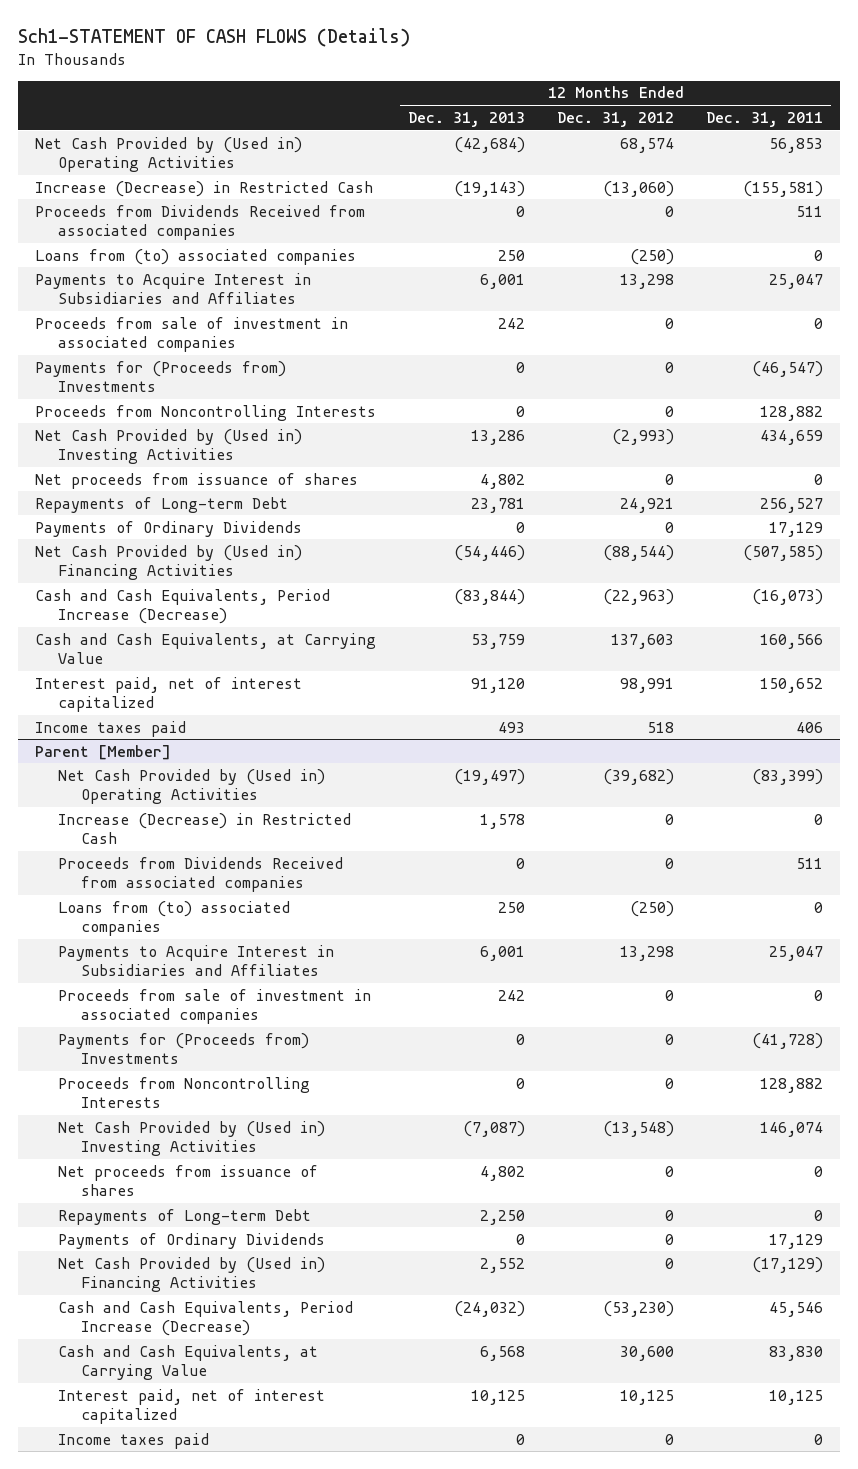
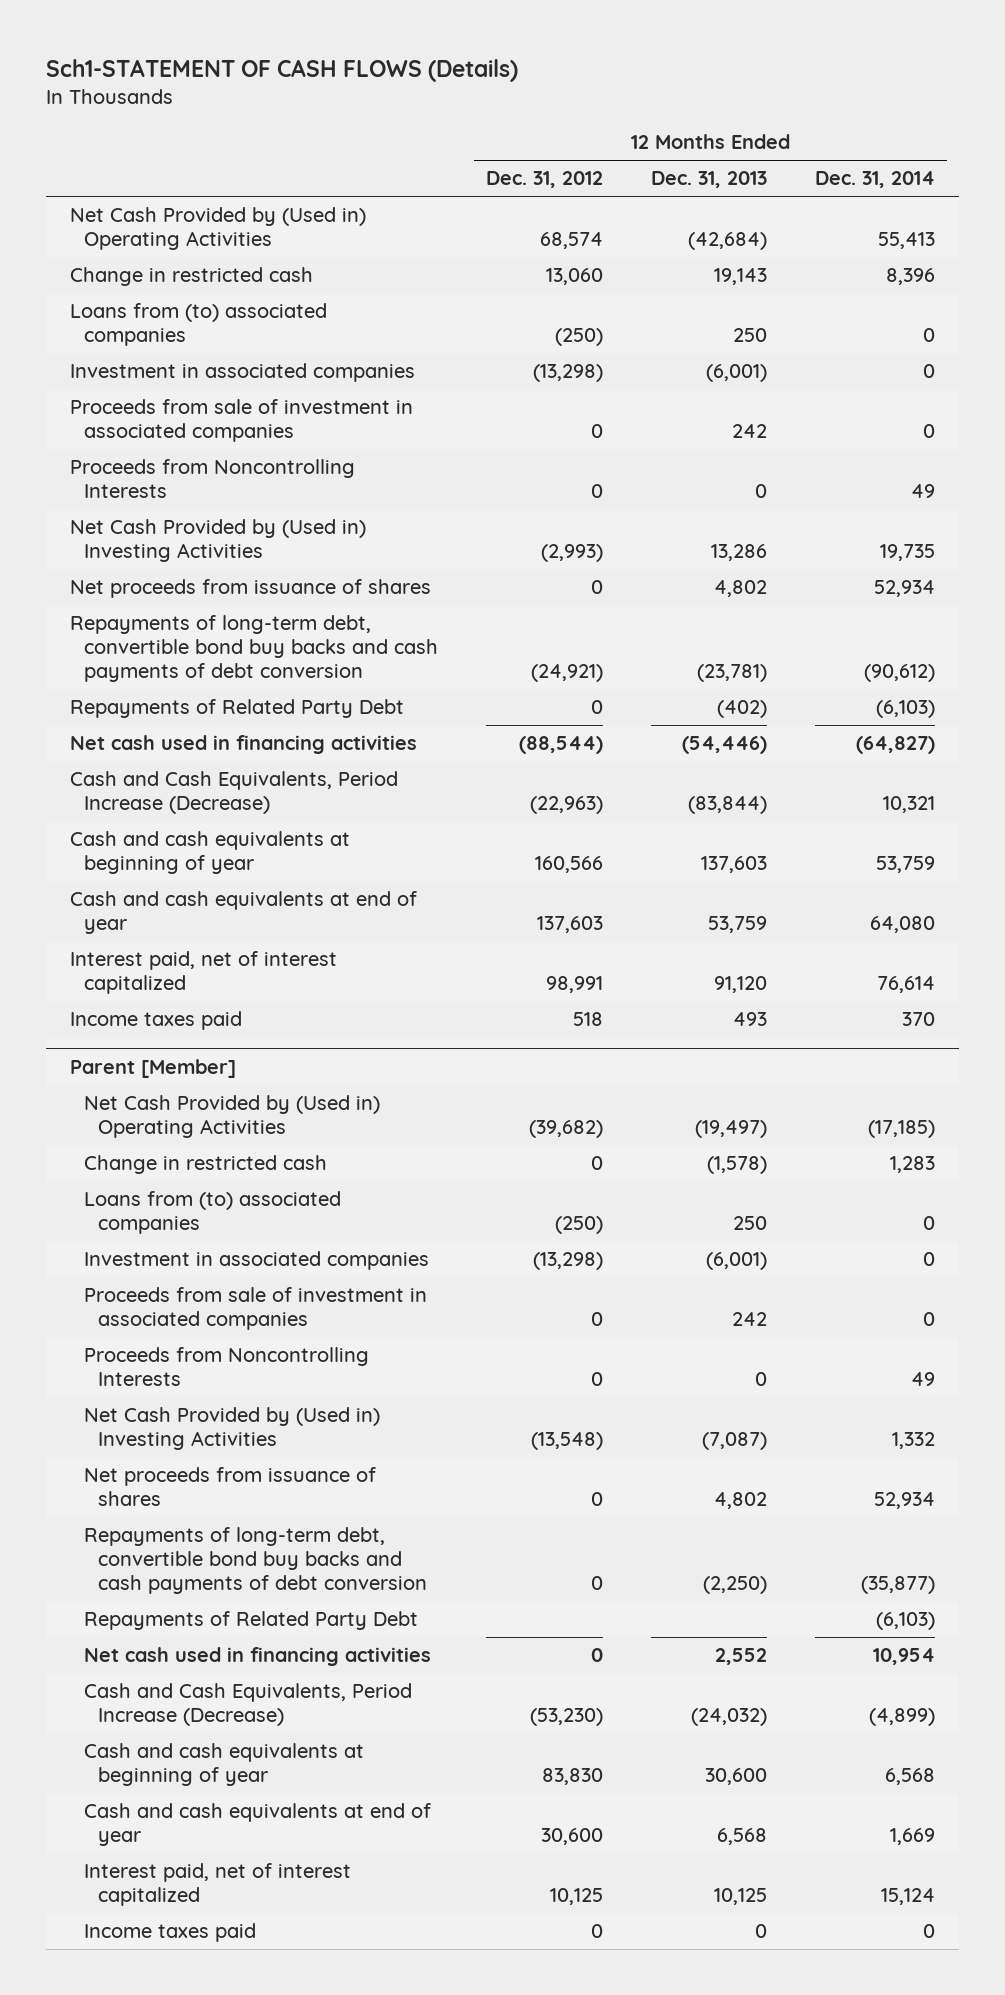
[706,111,824,127] Dec. 31, 2011 -> none
none -> [815,171,936,189] Dec. 31, 2014
[34,204,365,240] Proceeds from Dividends Received from associated companies -> none
[34,180,373,197] Increase (Decrease) in Restricted Cash -> [69,267,313,287] Change in restricted cash
[453,180,525,197] (19,143) -> [714,268,768,286] 19,143
[603,180,675,197] (13,060) -> [545,268,603,286] 13,060
[34,272,311,304] Payments to Acquire Interest in Subsidiaries and Affiliates -> none
none -> [69,363,415,383] Investment in associated companies
[34,360,286,392] Payments for (Proceeds from) Investments -> none
[34,520,302,537] Payments of Ordinary Dividends -> none
[34,496,288,513] Repayments of Long-term Debt -> [69,615,438,682] Repayments of long-term debt, convertible bond buy backs and cash payments of debt conversion
[470,497,525,513] 23,781 -> [697,663,768,682] (23,781)
[620,497,675,513] 24,921 -> [530,663,603,682] (24,921)
none -> [69,699,404,719] Repayments of Related Party Debt
[34,544,302,580] Net Cash Provided by (Used in) Financing Activities -> [69,735,417,755] Net cash used in financing activities
[34,632,376,664] Cash and Cash Equivalents, at Carrying Value -> [69,831,350,874] Cash and cash equivalents at beginning of year
[470,633,525,649] 53,759 -> [701,855,768,873] 137,603
[611,633,675,649] 137,603 -> [534,855,603,873] 160,566
none -> [69,891,417,934] Cash and cash equivalents at end of year
[57,856,343,892] Proceeds from Dividends Received from associated companies -> none
[57,812,351,844] Increase (Decrease) in Restricted Cash -> [83,1155,327,1175] Change in restricted cash
[479,813,525,829] 1,578 -> [707,1156,768,1175] (1,578)
[57,944,334,976] Payments to Acquire Interest in Subsidiaries and Affiliates -> none
none -> [83,1251,429,1271] Investment in associated companies
[57,1032,309,1064] Payments for (Proceeds from) Investments -> none
[57,1232,325,1249] Payments of Ordinary Dividends -> none
[57,1208,311,1225] Repayments of Long-term Debt -> [83,1527,427,1594] Repayments of long-term debt, convertible bond buy backs and cash payments of debt conversion
[479,1209,525,1225] 2,250 -> [703,1575,768,1594] (2,250)
none -> [83,1611,418,1631] Repayments of Related Party Debt
[57,1256,325,1292] Net Cash Provided by (Used in) Financing Activities -> [83,1647,431,1667] Net cash used in financing activities
[57,1344,318,1380] Cash and Cash Equivalents, at Carrying Value -> [83,1743,364,1786] Cash and cash equivalents at beginning of year
[479,1345,525,1361] 6,568 -> [705,1767,768,1785] 30,600
[620,1345,675,1361] 30,600 -> [541,1767,603,1785] 83,830
none -> [83,1803,431,1846] Cash and cash equivalents at end of year

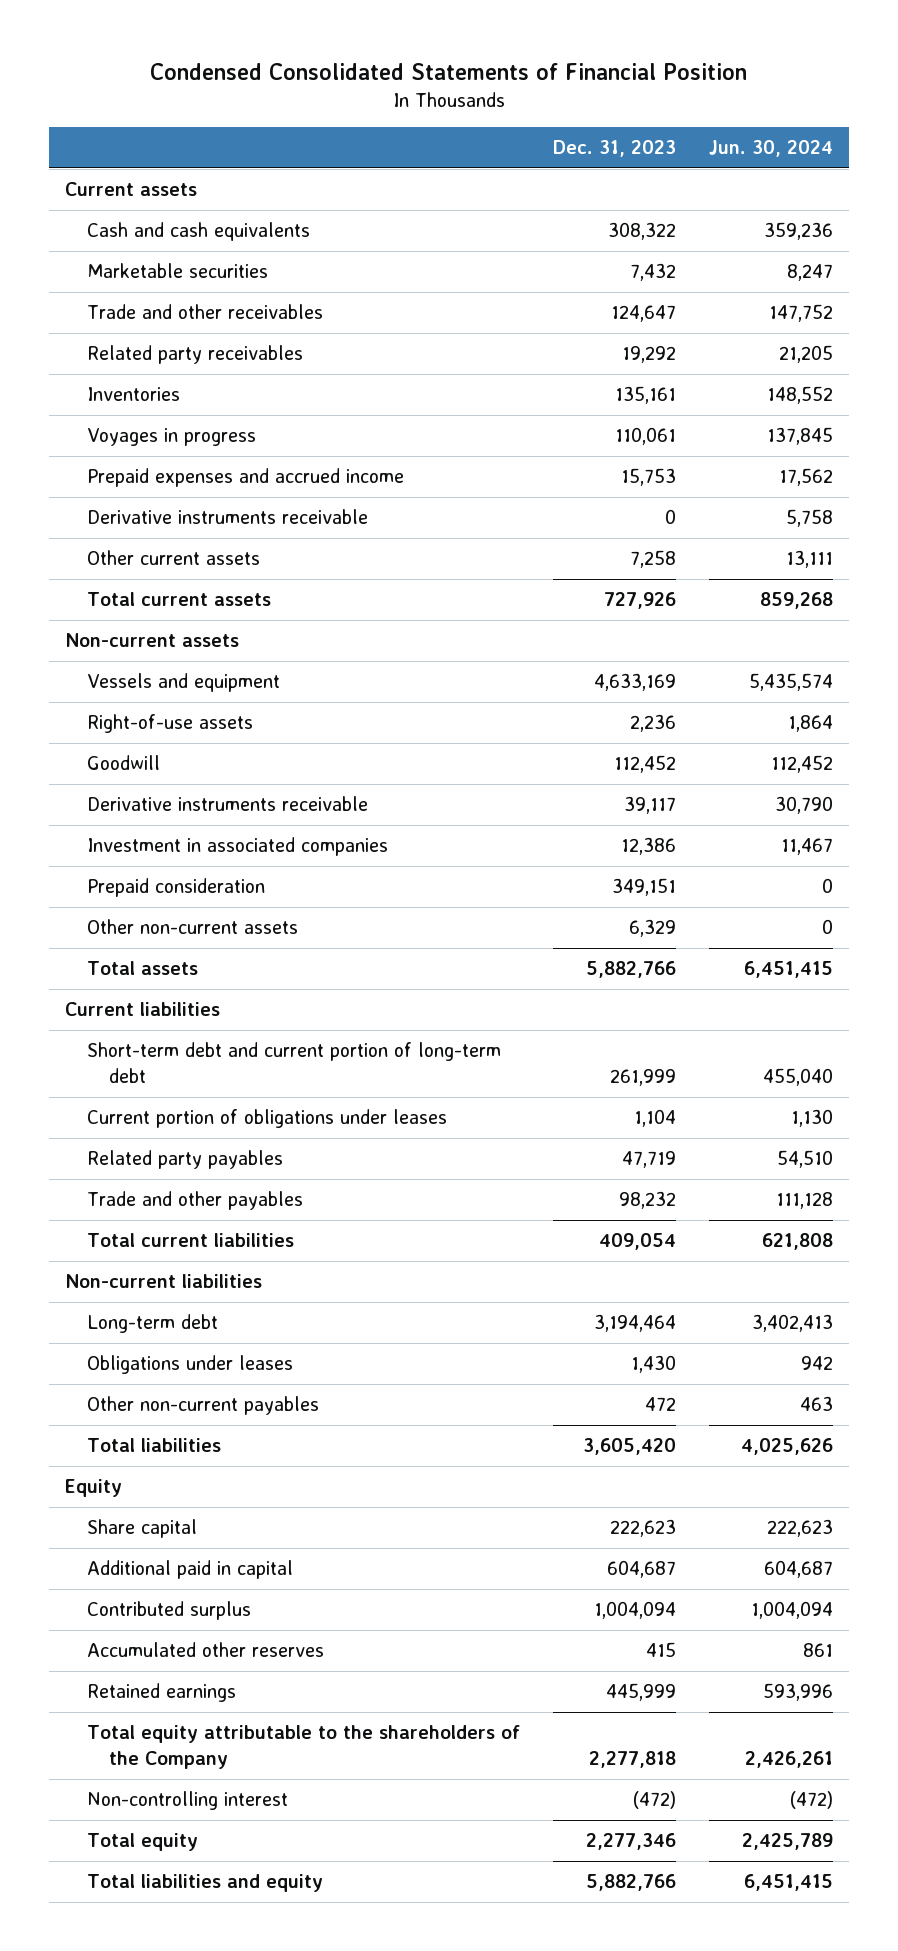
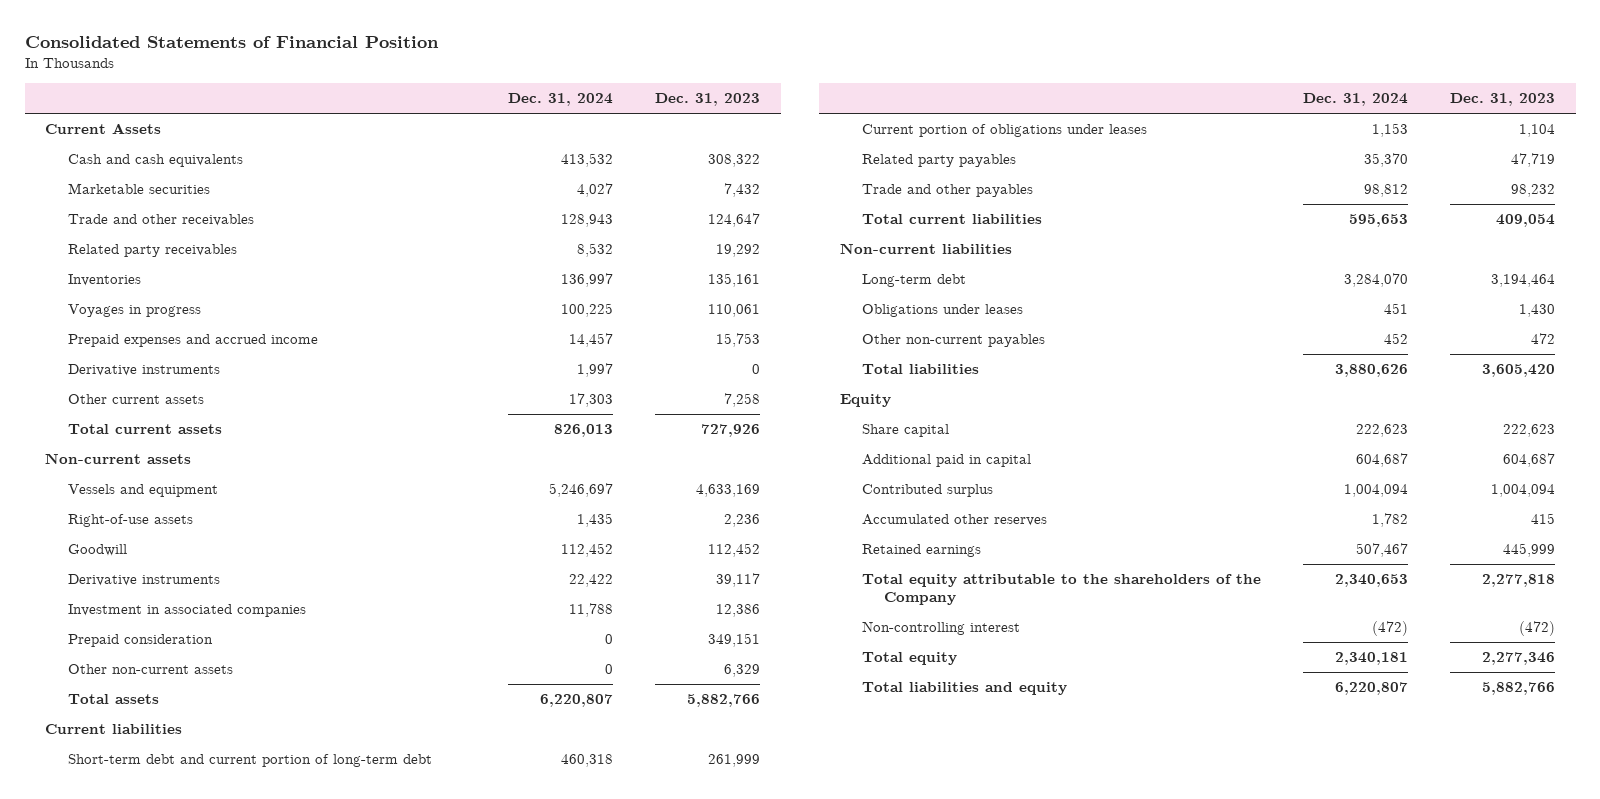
[150,62,748,80] Condensed Consolidated Statements of Financial Position -> [24,35,439,48] Consolidated Statements of Financial Position
[709,140,834,158] Jun. 30, 2024 -> none
none -> [508,93,614,107] Dec. 31, 2024
[65,182,198,197] Current assets -> [45,123,162,135] Current Assets
[87,509,369,525] Derivative instruments receivable -> [67,364,220,377] Derivative instruments
[87,796,369,812] Derivative instruments receivable -> [67,574,220,587] Derivative instruments

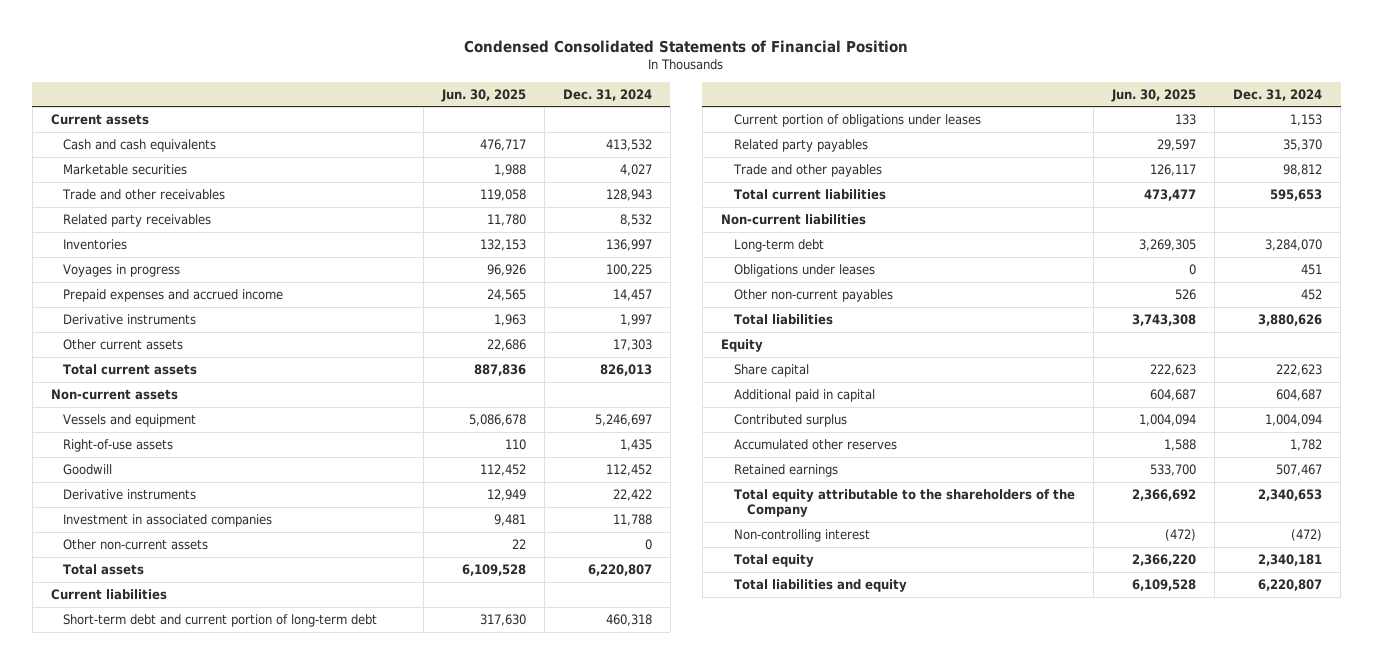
[24,35,439,48] Consolidated Statements of Financial Position -> [464,39,909,53] Condensed Consolidated Statements of Financial Position
[655,93,761,107] Dec. 31, 2023 -> none
none -> [440,88,526,102] Jun. 30, 2025
[45,123,162,135] Current Assets -> [50,113,149,125] Current assets
[67,634,213,648] Prepaid consideration -> none

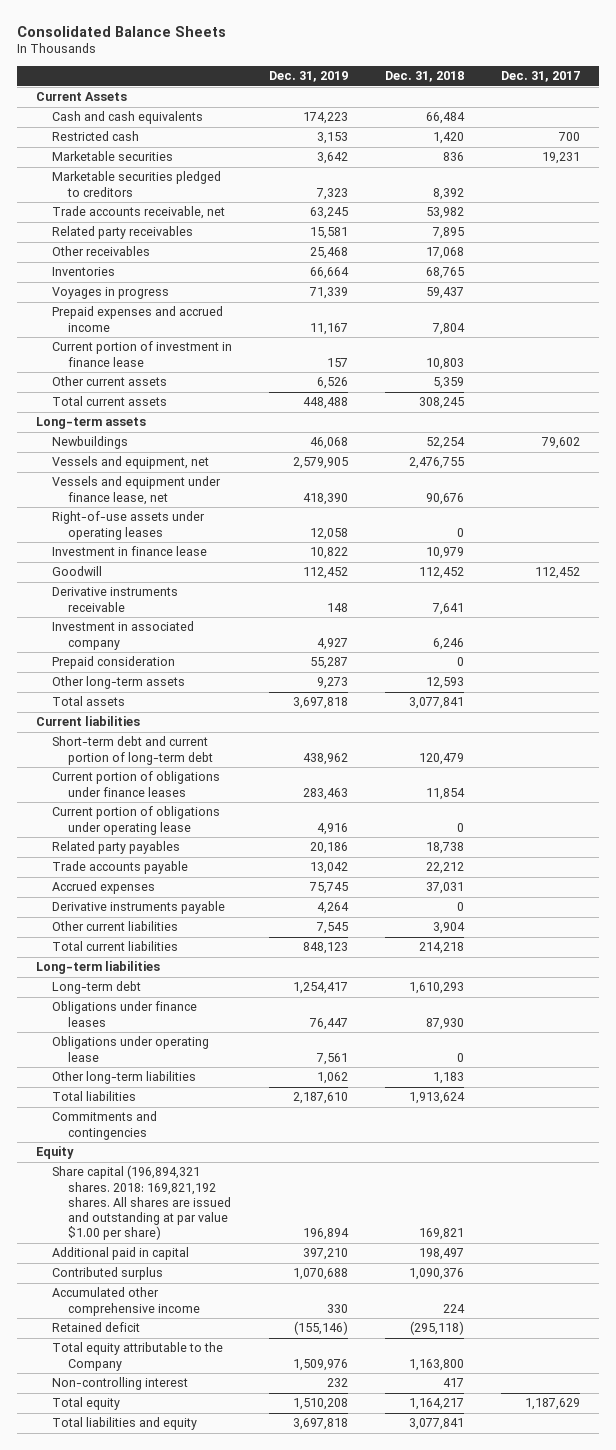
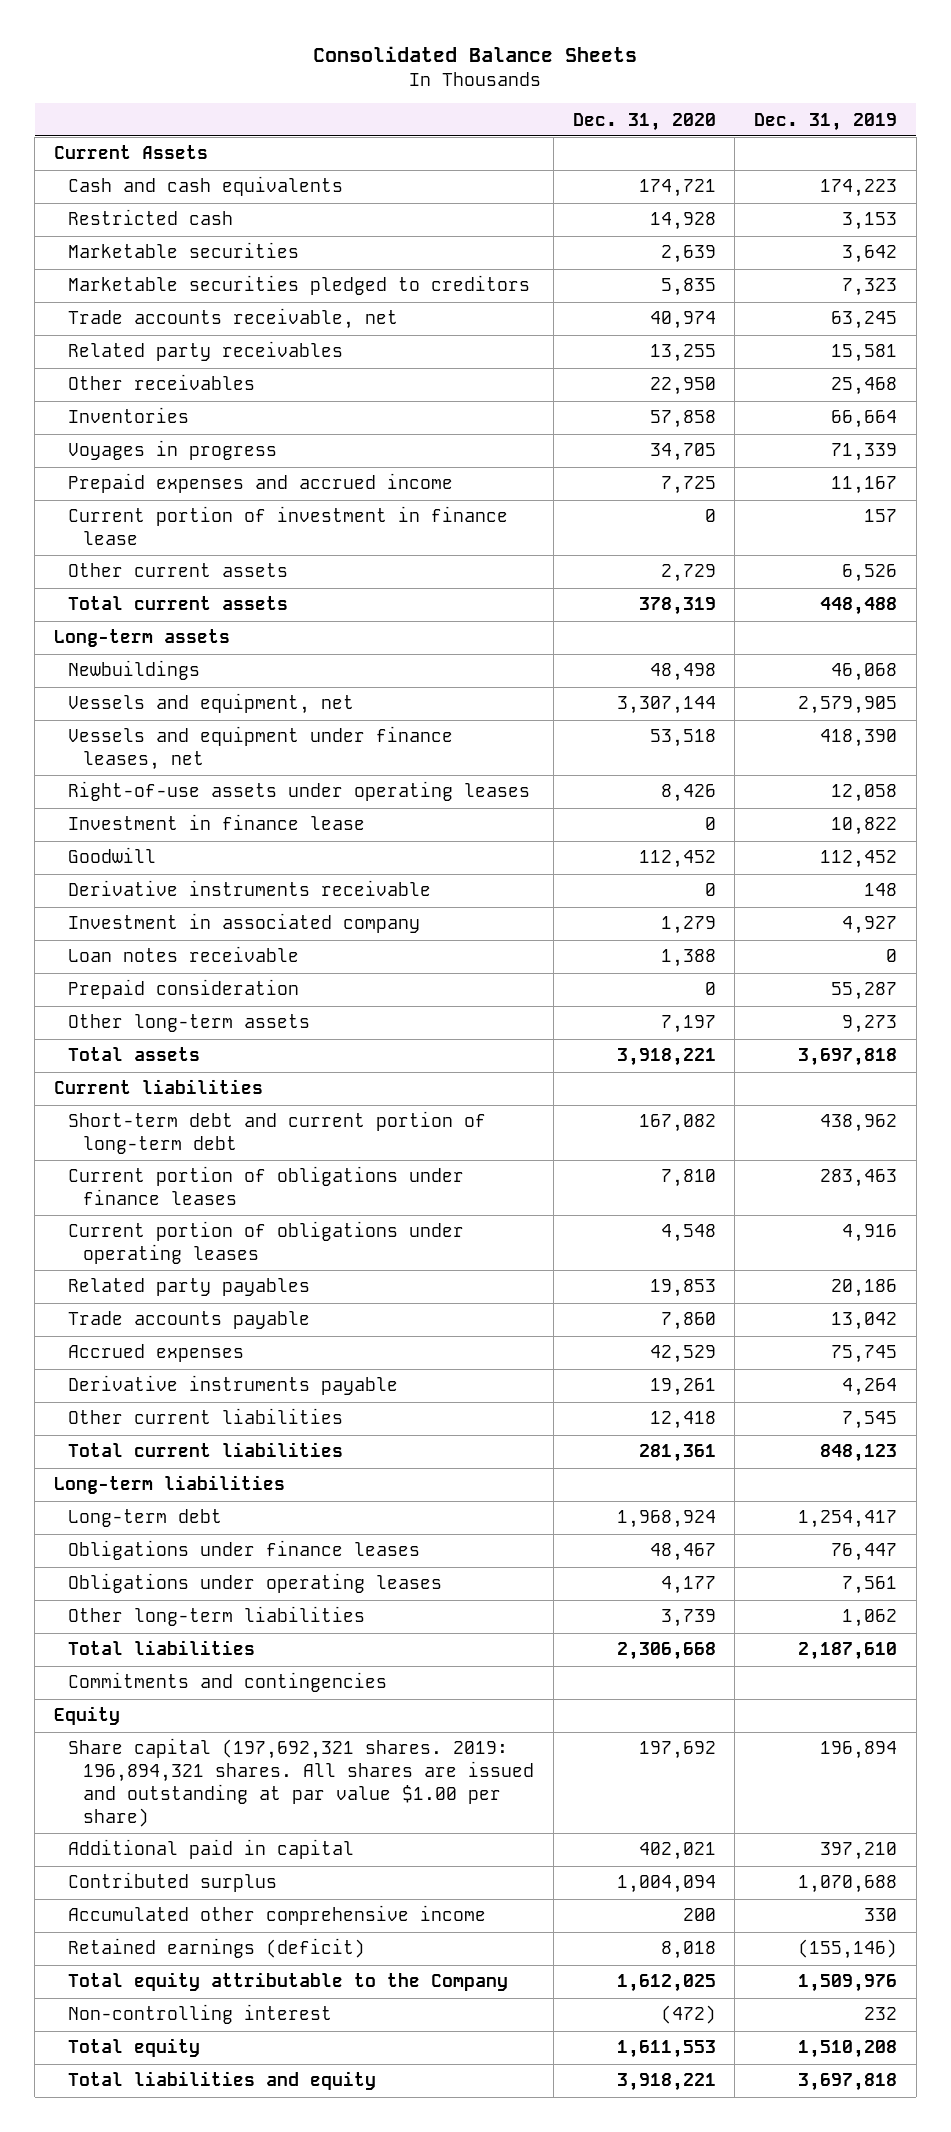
[385,71,465,83] Dec. 31, 2018 -> none
[501,71,581,83] Dec. 31, 2017 -> none
none -> [572,112,716,131] Dec. 31, 2020
[51,476,221,505] Vessels and equipment under finance lease, net -> [68,726,454,771] Vessels and equipment under finance leases, net
none -> [68,946,300,963] Loan notes receivable
[51,806,220,835] Current portion of obligations under operating lease -> [68,1221,465,1265] Current portion of obligations under operating leases
[51,1036,209,1062] Obligations under operating lease -> [68,1573,443,1594] Obligations under operating leases
[51,1165,231,1241] Share capital (196,894,321 shares. 2018: 169,821,192 shares. All shares are issued and outstanding at par value $1.00 per share) -> [68,1738,535,1827] Share capital (197,692,321 shares. 2019: 196,894,321 shares. All shares are issued and outstanding at par value $1.00 per share)
[51,1322,140,1333] Retained deficit -> [68,1938,366,1959] Retained earnings (deficit)

